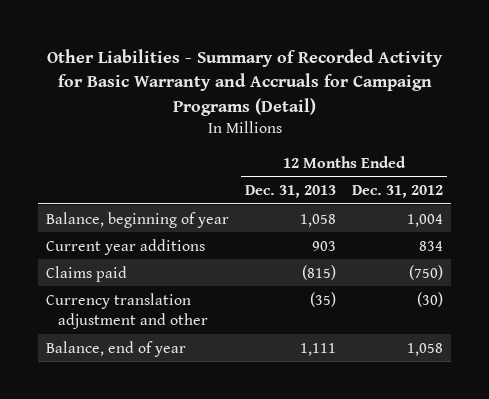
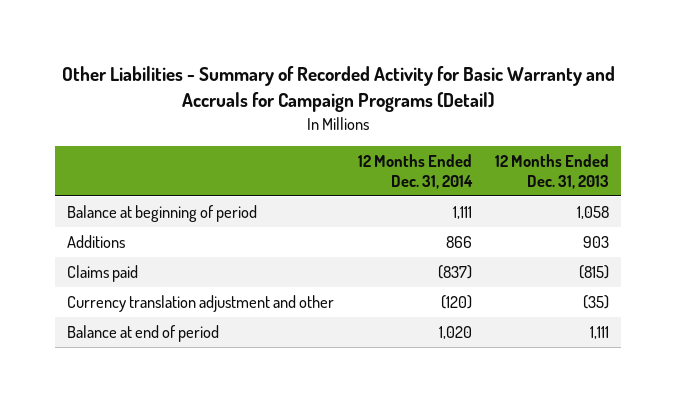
[352,184,444,198] Dec. 31, 2012 -> none
none -> [357,154,473,189] 12 Months Ended Dec. 31, 2014
[46,211,230,228] Balance, beginning of year -> [67,205,258,223] Balance at beginning of period
[46,238,206,255] Current year additions -> [67,235,126,249] Additions
[46,340,187,357] Balance, end of year -> [67,325,220,343] Balance at end of period

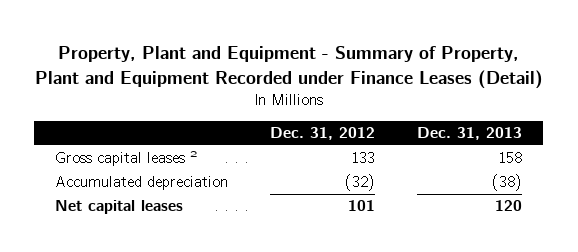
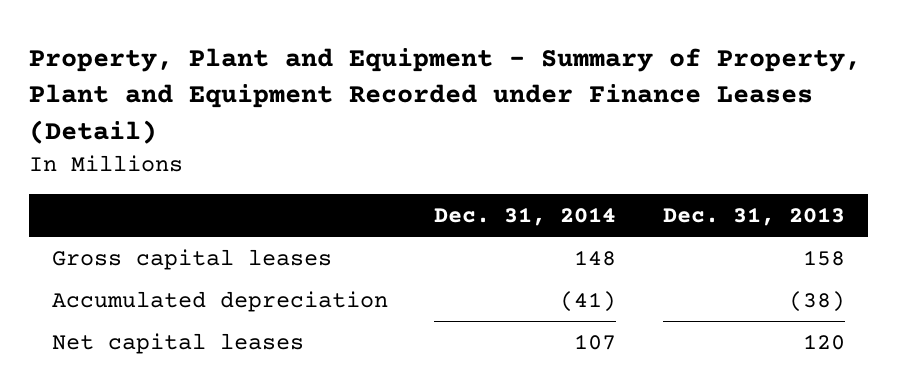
[270,127,376,141] Dec. 31, 2012 -> none
none -> [434,207,617,227] Dec. 31, 2014
[55,151,198,167] Gross capital leases ² -> [52,248,333,270] Gross capital leases

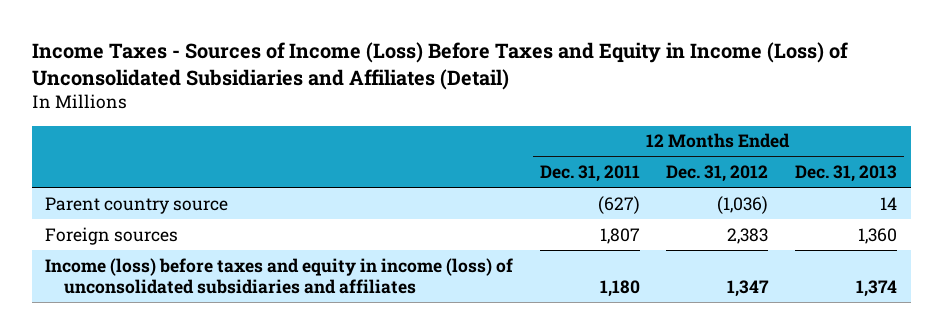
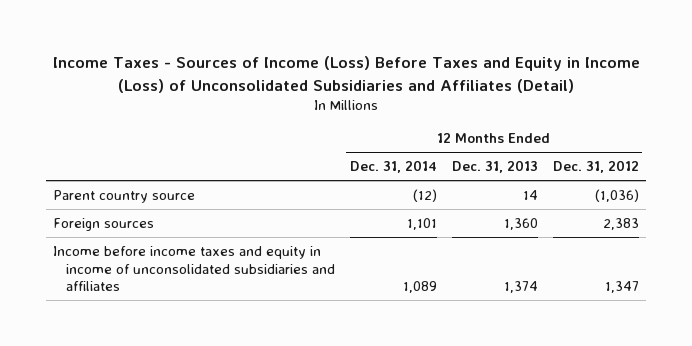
[539,165,640,183] Dec. 31, 2011 -> none
none -> [349,160,437,174] Dec. 31, 2014
[44,257,513,294] Income (loss) before taxes and equity in income (loss) of unconsolidated subsidiaries and affiliates -> [53,245,335,292] Income before income taxes and equity in income of unconsolidated subsidiaries and affiliates

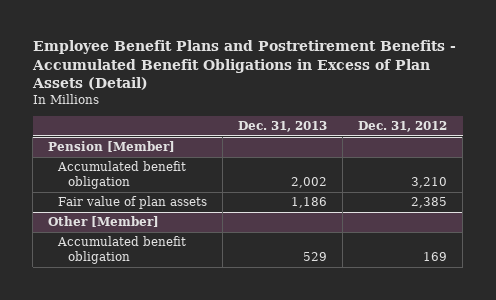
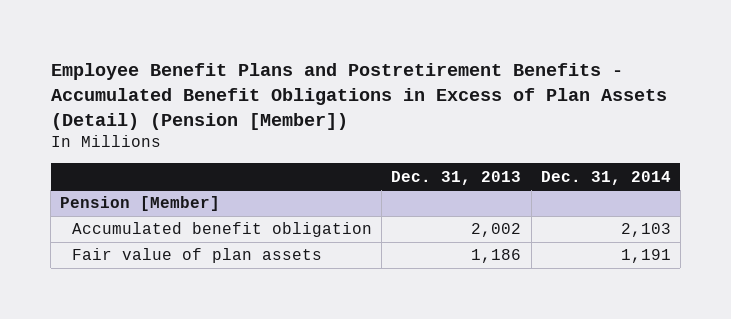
[31,40,456,90] Employee Benefit Plans and Postretirement Benefits - Accumulated Benefit Obligations in Excess of Plan Assets (Detail) -> [50,62,667,130] Employee Benefit Plans and Postretirement Benefits - Accumulated Benefit Obligations in Excess of Plan Assets (Detail) (Pension [Member])
[358,121,448,133] Dec. 31, 2012 -> none
none -> [540,170,671,185] Dec. 31, 2014
[48,216,160,228] Other [Member] -> none
[57,236,187,265] Accumulated benefit obligation -> none

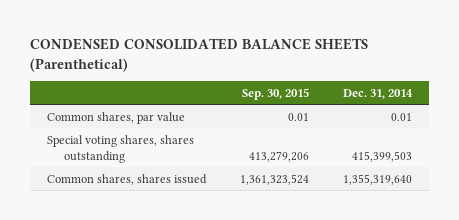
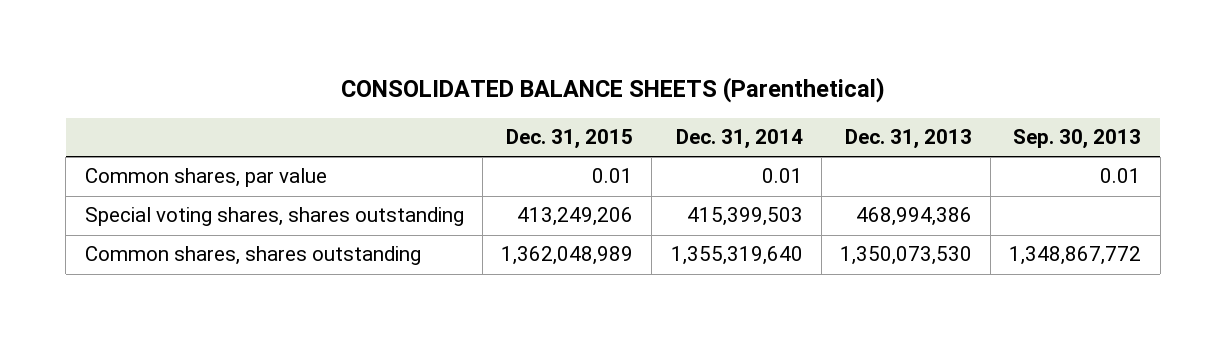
[29,38,368,72] CONDENSED CONSOLIDATED BALANCE SHEETS (Parenthetical) -> [341,77,886,104] CONSOLIDATED BALANCE SHEETS (Parenthetical)
[242,87,310,100] Sep. 30, 2015 -> none
none -> [506,129,634,150] Dec. 31, 2015
none -> [844,129,972,150] Dec. 31, 2013
none -> [1013,129,1142,150] Sep. 30, 2013
[46,173,207,185] Common shares, shares issued -> [84,246,421,266] Common shares, shares outstanding

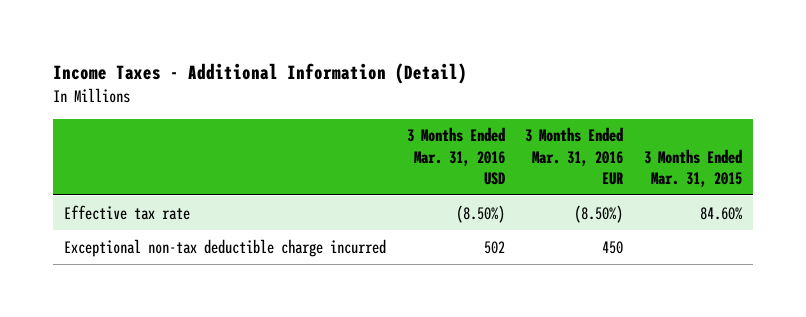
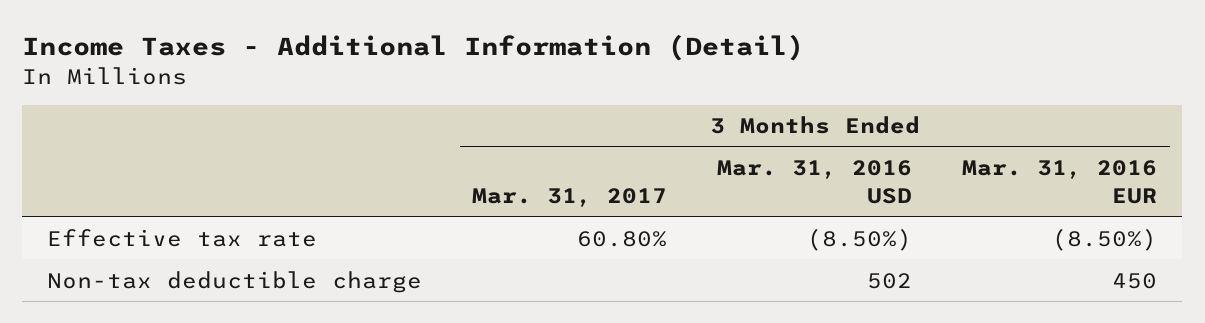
[644,148,743,187] 3 Months Ended Mar. 31, 2015 -> none
none -> [472,187,668,207] Mar. 31, 2017
[63,238,386,257] Exceptional non-tax deductible charge incurred -> [47,270,423,293] Non-tax deductible charge

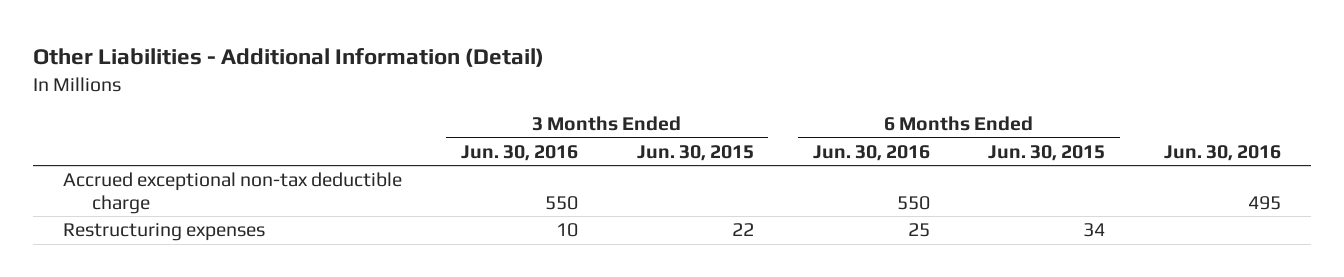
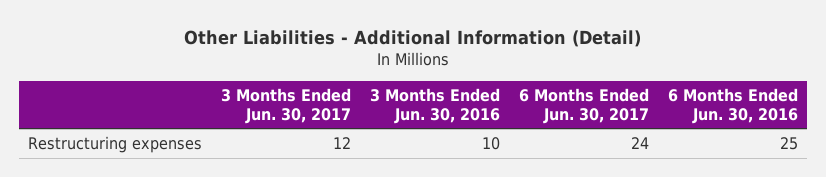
[636,144,754,161] Jun. 30, 2015 -> none
[988,144,1106,161] Jun. 30, 2015 -> none
[1164,144,1282,161] Jun. 30, 2016 -> none
none -> [221,87,352,124] 3 Months Ended Jun. 30, 2017
none -> [518,87,649,124] 6 Months Ended Jun. 30, 2017
[62,172,402,214] Accrued exceptional non-tax deductible charge -> none

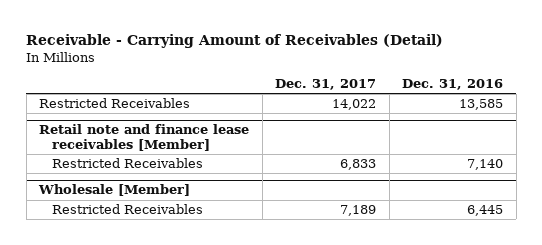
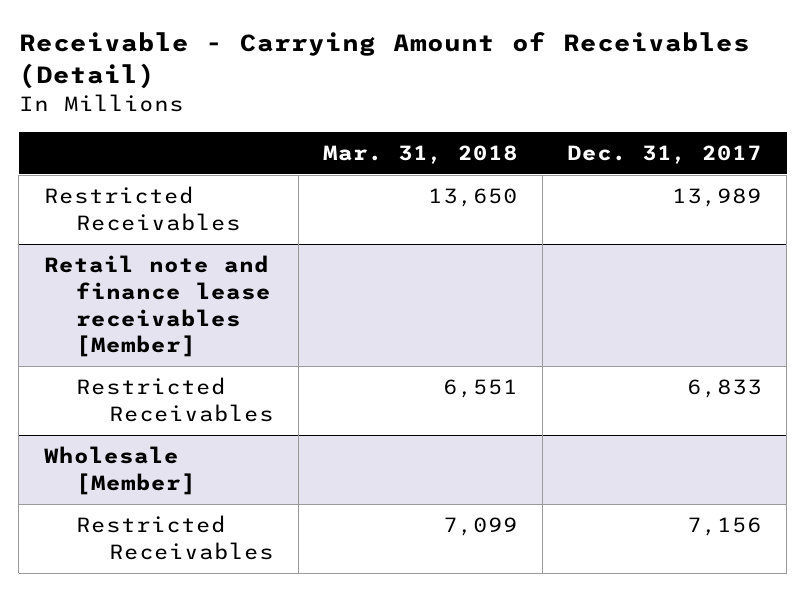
[402,79,504,91] Dec. 31, 2016 -> none
none -> [323,144,519,164] Mar. 31, 2018
[332,99,377,111] 14,022 -> [672,188,763,208] 13,989
[340,205,377,217] 7,189 -> [687,517,763,537] 7,156

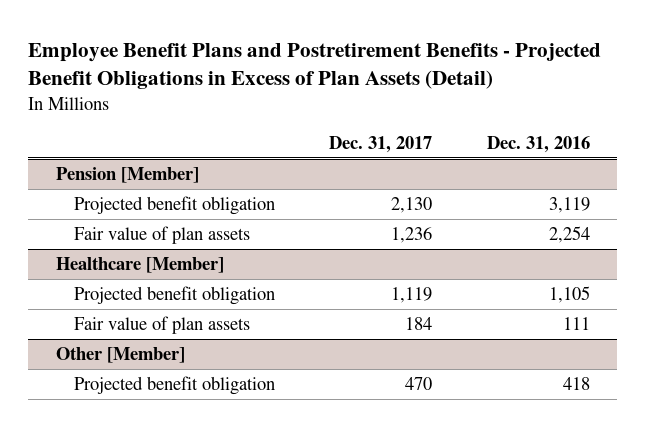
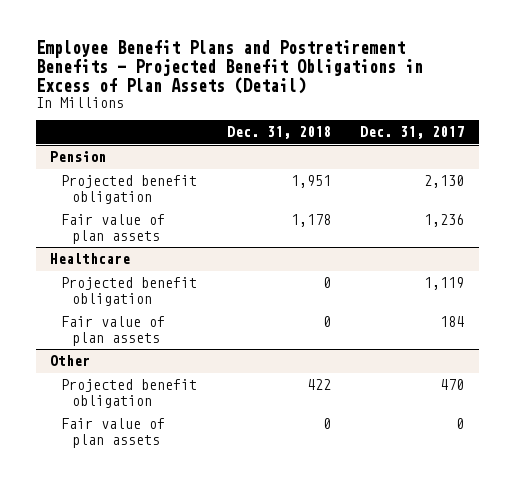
[486,135,590,153] Dec. 31, 2016 -> none
none -> [226,126,331,140] Dec. 31, 2018
[55,166,199,183] Pension [Member] -> [50,151,107,163] Pension
[55,256,224,273] Healthcare [Member] -> [50,253,131,265] Healthcare
[55,346,185,363] Other [Member] -> [50,355,91,367] Other
none -> [61,418,166,448] Fair value of plan assets

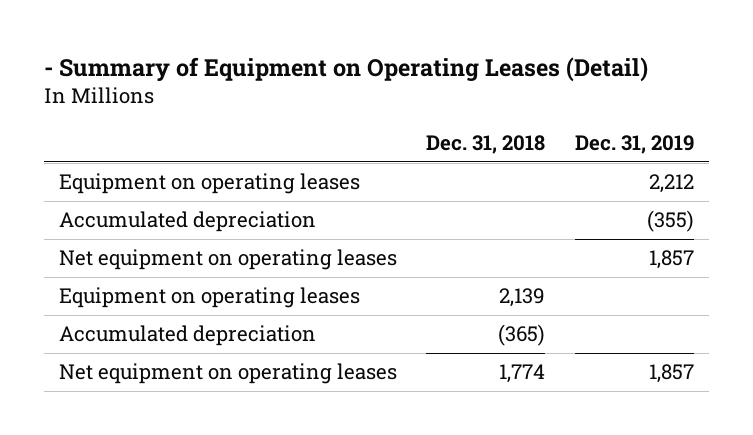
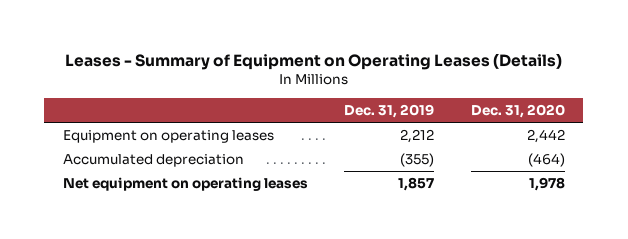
[44,56,649,82] - Summary of Equipment on Operating Leases (Detail) -> [64,52,562,70] Leases - Summary of Equipment on Operating Leases (Details)
[426,135,546,155] Dec. 31, 2018 -> none
none -> [470,103,565,118] Dec. 31, 2020
[59,287,361,309] Equipment on operating leases -> none
[59,325,317,347] Accumulated depreciation -> none
[59,363,398,385] Net equipment on operating leases -> none

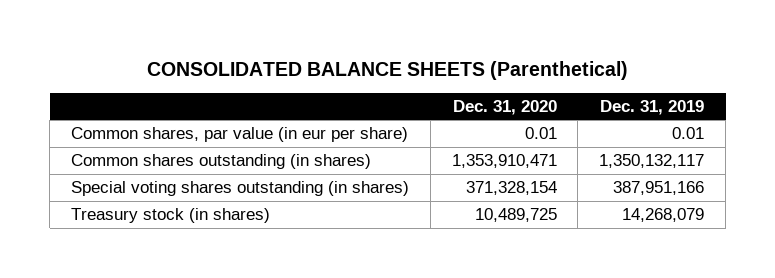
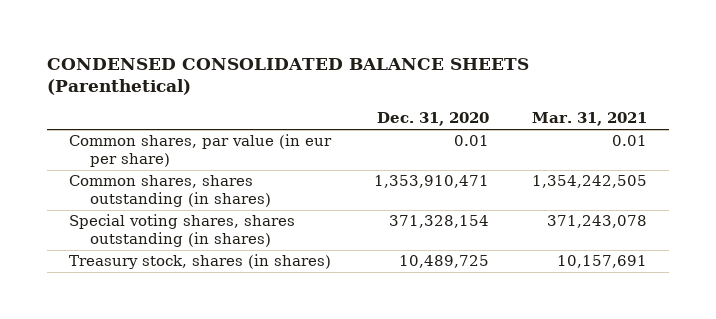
[146,60,628,80] CONSOLIDATED BALANCE SHEETS (Parenthetical) -> [47,57,530,96] CONDENSED CONSOLIDATED BALANCE SHEETS (Parenthetical)
[600,99,705,115] Dec. 31, 2019 -> none
none -> [531,112,647,127] Mar. 31, 2021
[70,154,371,170] Common shares outstanding (in shares) -> [68,175,272,208] Common shares, shares outstanding (in shares)
[70,181,409,197] Special voting shares outstanding (in shares) -> [68,214,295,248] Special voting shares, shares outstanding (in shares)
[70,208,270,224] Treasury stock (in shares) -> [68,254,331,270] Treasury stock, shares (in shares)

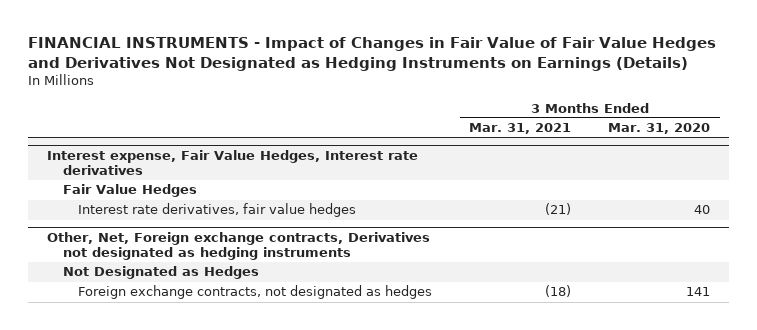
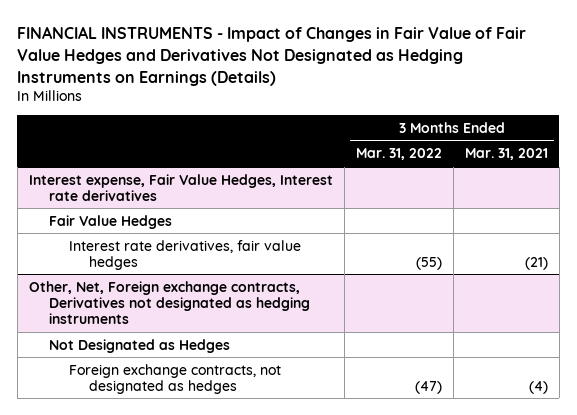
[608,123,711,135] Mar. 31, 2020 -> none
none -> [355,148,442,161] Mar. 31, 2022
[545,285,572,298] (18) -> [528,380,548,394] (4)

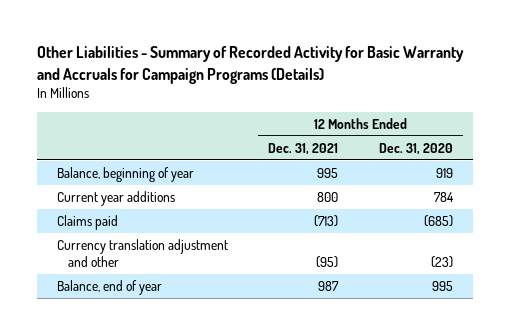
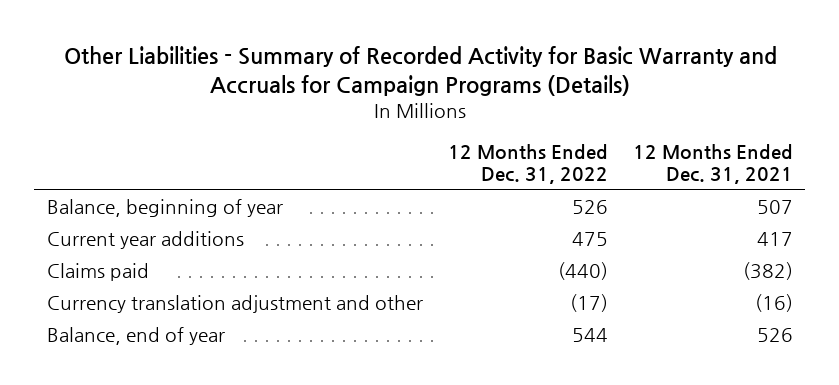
[378,142,453,155] Dec. 31, 2020 -> none
none -> [447,143,608,185] 12 Months Ended Dec. 31, 2022
[317,168,339,179] 995 -> [756,200,793,215] 507
[317,192,339,203] 800 -> [756,232,793,247] 417
[314,215,339,228] (713) -> [742,262,793,281] (382)
[316,255,339,268] (95) -> [754,294,793,313] (16)
[318,281,340,292] 987 -> [756,328,793,343] 526

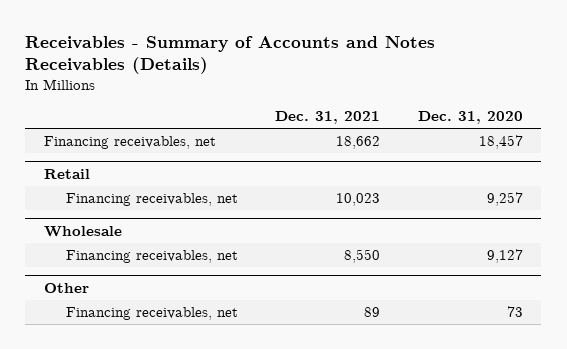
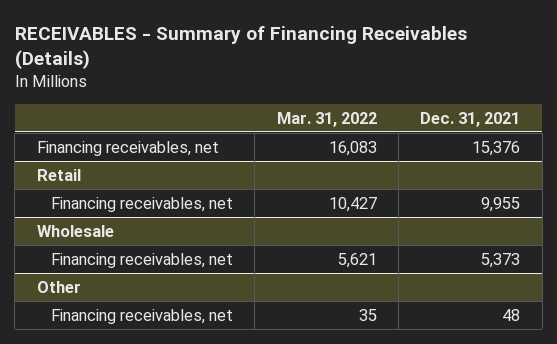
[25,35,436,75] Receivables - Summary of Accounts and Notes Receivables (Details) -> [14,25,467,70] RECEIVABLES - Summary of Financing Receivables (Details)
[417,111,523,125] Dec. 31, 2020 -> none
none -> [276,111,377,127] Mar. 31, 2022
[336,136,381,150] 18,662 -> [472,140,521,156] 15,376
[336,193,381,207] 10,023 -> [481,196,521,212] 9,955
[344,249,381,264] 8,550 -> [481,252,521,268] 5,373
[364,307,381,318] 89 -> [502,308,521,321] 48

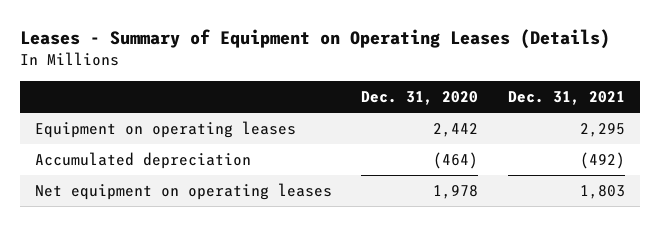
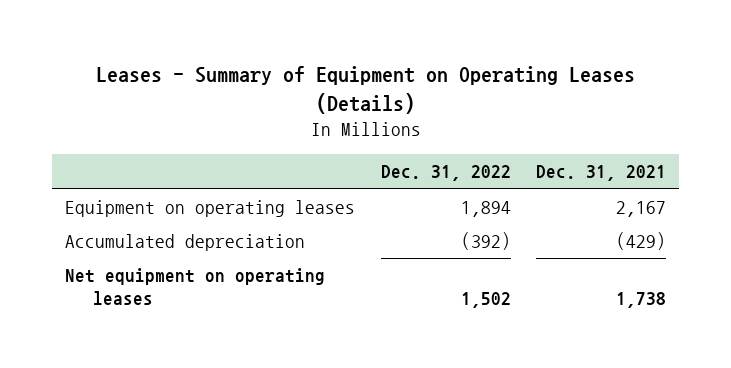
[361,91,479,106] Dec. 31, 2020 -> none
none -> [380,165,511,182] Dec. 31, 2022
[580,123,626,138] 2,295 -> [616,201,667,218] 2,167
[580,152,626,170] (492) -> [616,232,667,251] (429)
[580,185,626,200] 1,803 -> [616,292,667,309] 1,738

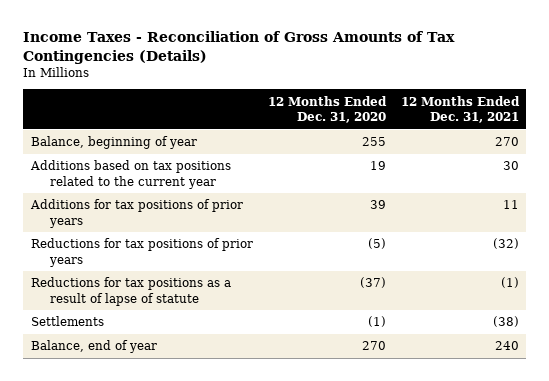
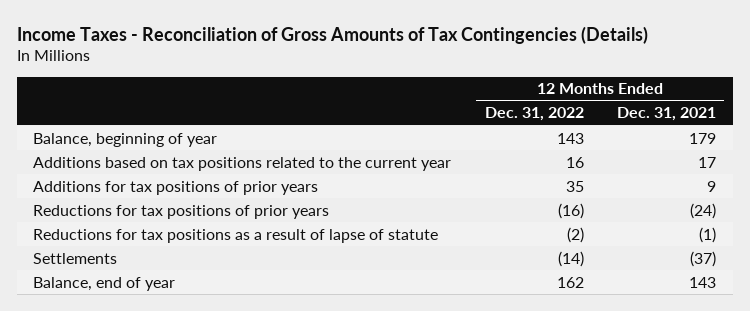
[267,95,387,124] 12 Months Ended Dec. 31, 2020 -> none
none -> [484,107,584,122] Dec. 31, 2022
[494,137,519,147] 270 -> [689,132,717,144] 179
[502,161,519,171] 30 -> [698,156,717,168] 17
[502,200,519,210] 11 -> [707,180,717,192] 9
[492,238,519,250] (32) -> [690,202,717,219] (24)
[492,316,519,328] (38) -> [690,250,717,267] (37)
[494,341,519,351] 240 -> [689,276,717,288] 143

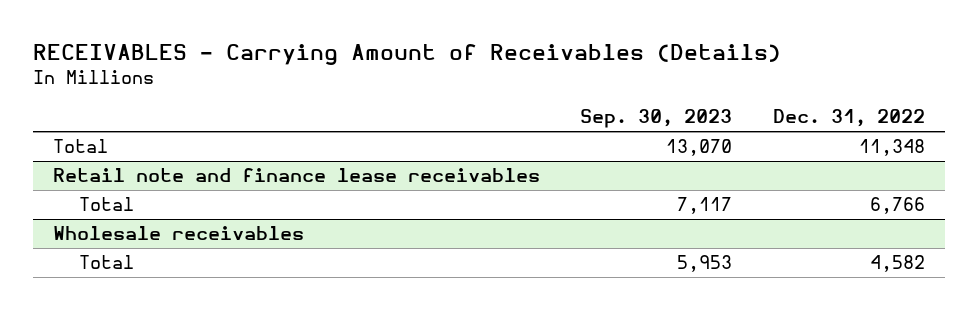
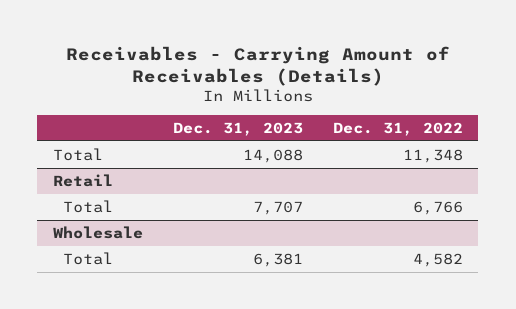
[32,44,781,66] RECEIVABLES - Carrying Amount of Receivables (Details) -> [65,45,450,86] Receivables - Carrying Amount of Receivables (Details)
[580,109,733,129] Sep. 30, 2023 -> none
none -> [172,122,303,137] Dec. 31, 2023
[52,168,540,183] Retail note and finance lease receivables -> [52,173,113,187] Retail
[52,226,304,241] Wholesale receivables -> [52,225,143,239] Wholesale

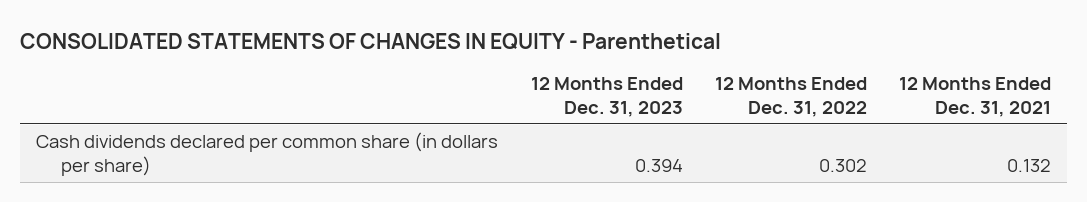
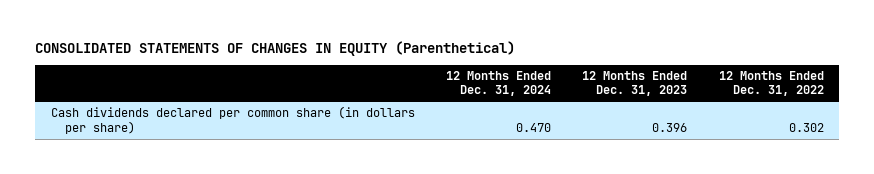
[20,32,722,50] CONSOLIDATED STATEMENTS OF CHANGES IN EQUITY - Parenthetical -> [34,41,515,57] CONSOLIDATED STATEMENTS OF CHANGES IN EQUITY (Parenthetical)
[898,77,1051,117] 12 Months Ended Dec. 31, 2021 -> none
none -> [445,71,551,97] 12 Months Ended Dec. 31, 2024
[634,158,683,172] 0.394 -> [652,122,688,132] 0.396

